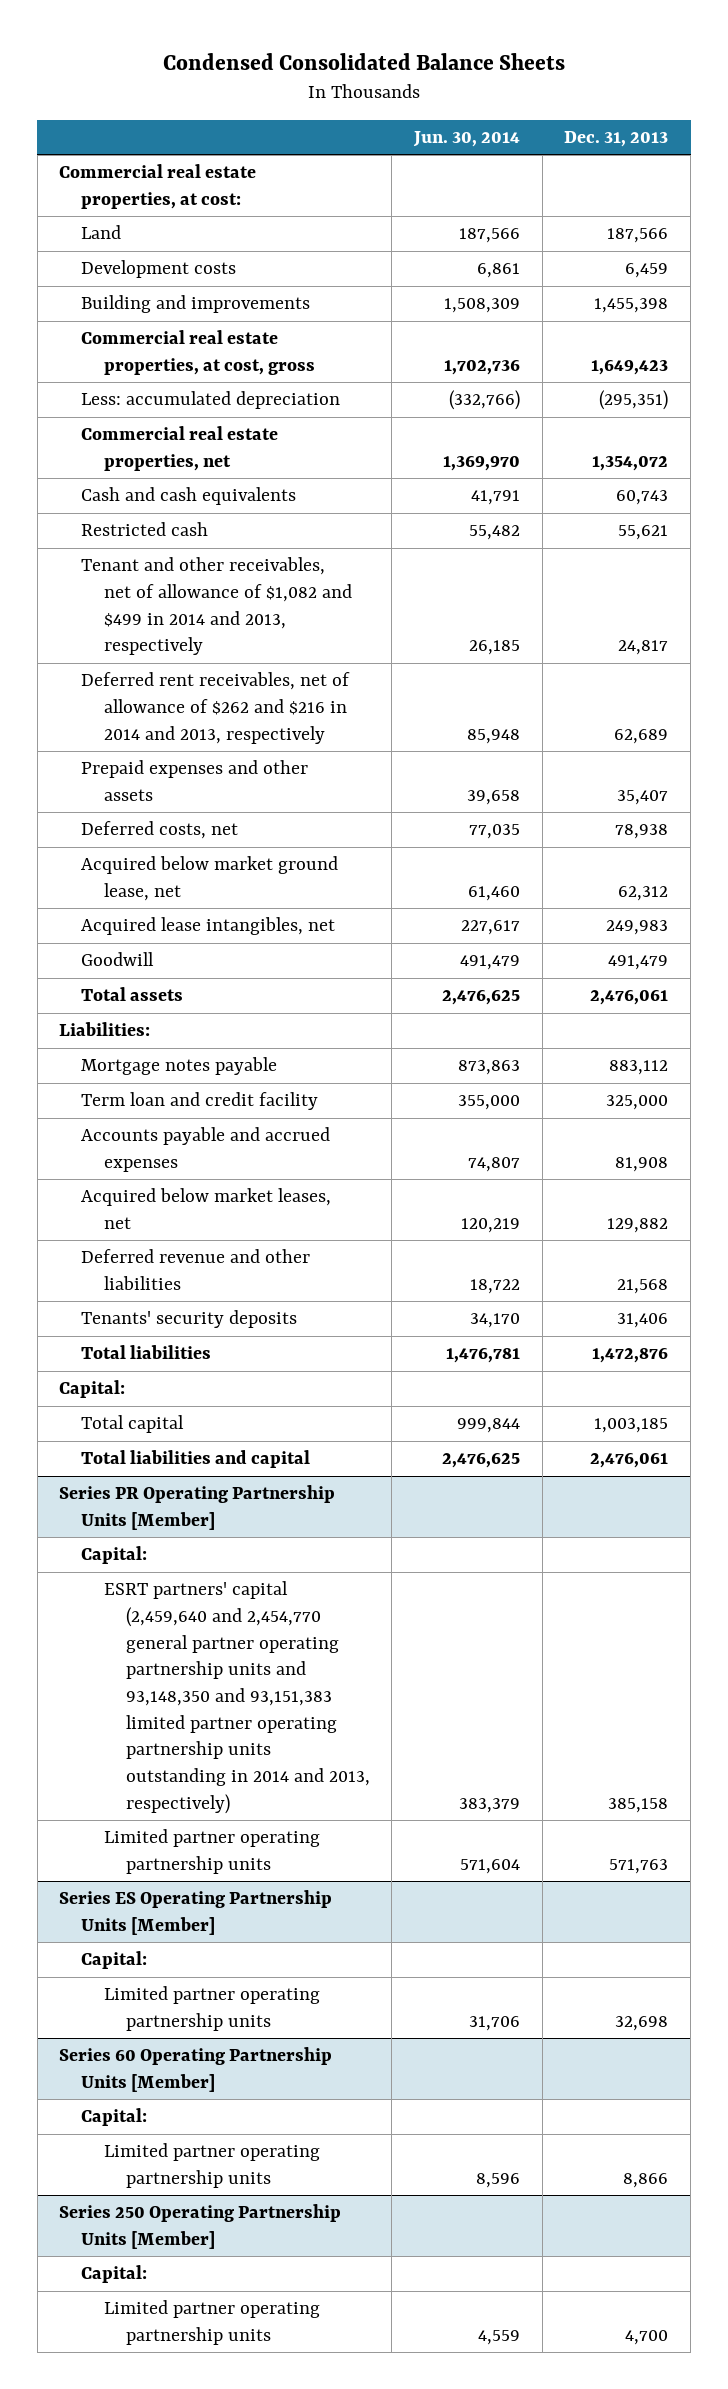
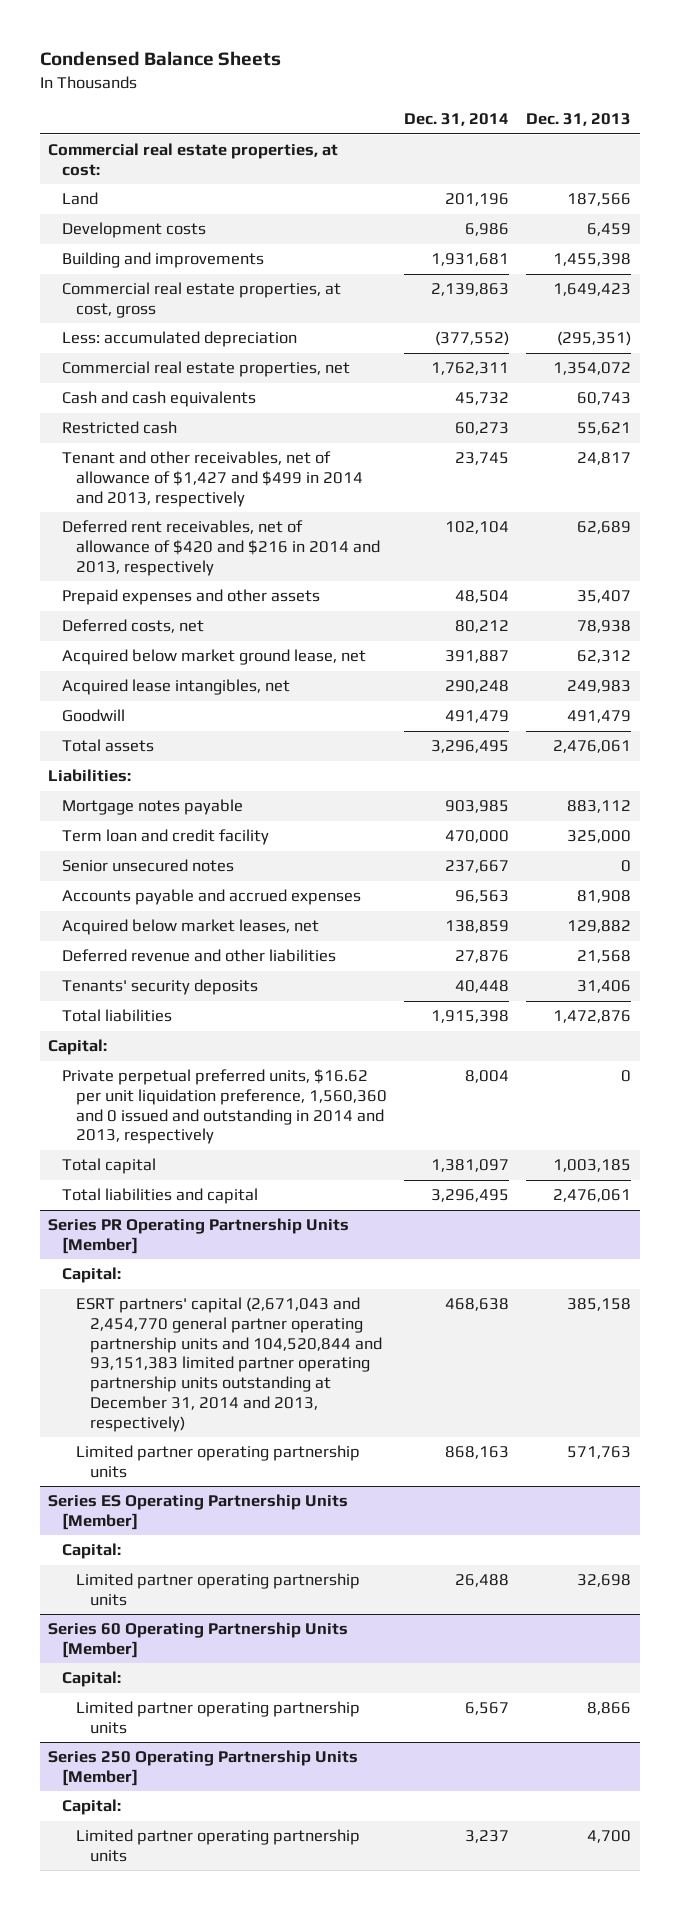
[162,52,565,70] Condensed Consolidated Balance Sheets -> [39,51,281,67] Condensed Balance Sheets
[413,130,521,147] Jun. 30, 2014 -> none
none -> [404,113,510,127] Dec. 31, 2014
[81,557,352,656] Tenant and other receivables, net of allowance of $1,082 and $499 in 2014 and 2013, respectively -> [62,451,364,507] Tenant and other receivables, net of allowance of $1,427 and $499 in 2014 and 2013, respectively
[81,672,351,744] Deferred rent receivables, net of allowance of $262 and $216 in 2014 and 2013, respectively -> [62,520,381,576] Deferred rent receivables, net of allowance of $420 and $216 in 2014 and 2013, respectively
none -> [62,859,235,873] Senior unsecured notes
none -> [62,1069,388,1145] Private perpetual preferred units, $16.62 per unit liquidation preference, 1,560,360 and 0 issued and outstanding in 2014 and 2013, respectively
[103,1581,370,1814] ESRT partners' capital (2,459,640 and 2,454,770 general partner operating partnership units and 93,148,350 and 93,151,383 limited partner operating partnership units outstanding in 2014 and 2013, respectively) -> [76,1297,383,1432] ESRT partners' capital (2,671,043 and 2,454,770 general partner operating partnership units and 104,520,844 and 93,151,383 limited partner operating partnership units outstanding at December 31, 2014 and 2013, respectively)

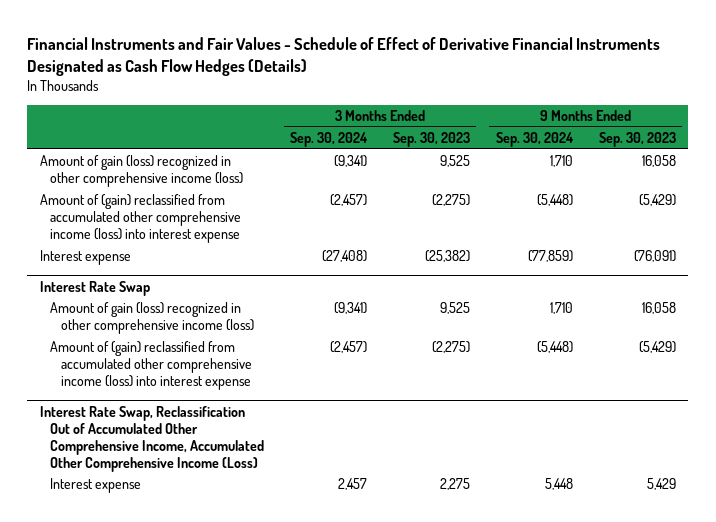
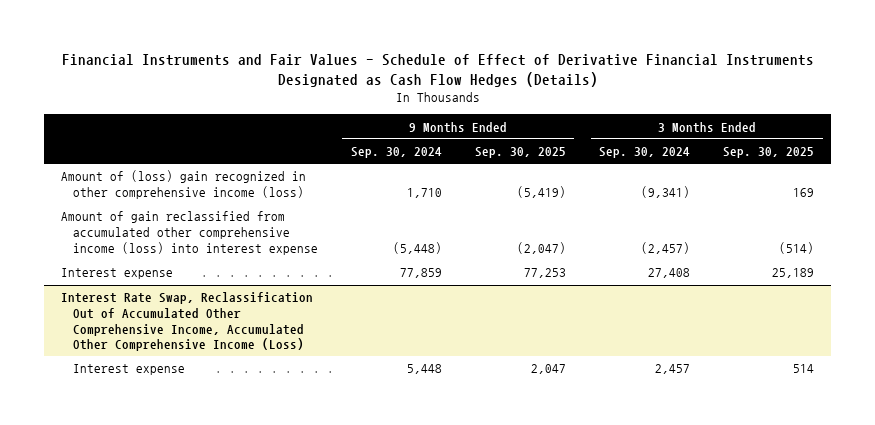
[393,131,471,147] Sep. 30, 2023 -> none
[598,131,676,147] Sep. 30, 2023 -> none
none -> [474,147,566,159] Sep. 30, 2025
none -> [723,147,815,159] Sep. 30, 2025
[40,280,151,296] Interest Rate Swap -> none
[50,302,254,335] Amount of gain (loss) recognized in other comprehensive income (loss) -> none
[50,341,252,391] Amount of (gain) reclassified from accumulated other comprehensive income (loss) into interest expense -> none
[40,155,244,188] Amount of gain (loss) recognized in other comprehensive income (loss) -> [61,170,307,199] Amount of (loss) gain recognized in other comprehensive income (loss)
[40,194,242,244] Amount of (gain) reclassified from accumulated other comprehensive income (loss) into interest expense -> [61,211,318,255] Amount of gain reclassified from accumulated other comprehensive income (loss) into interest expense
[322,250,368,263] (27,408) -> [648,268,691,279] 27,408
[527,250,573,263] (77,859) -> [399,268,442,279] 77,859

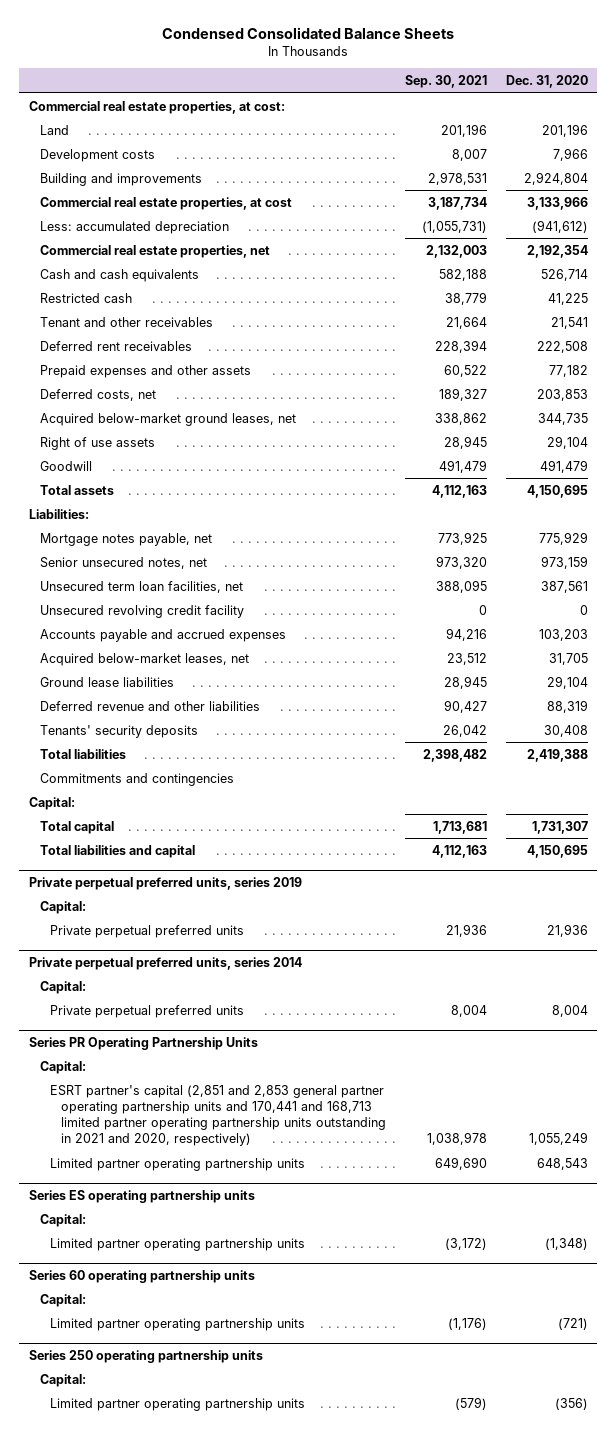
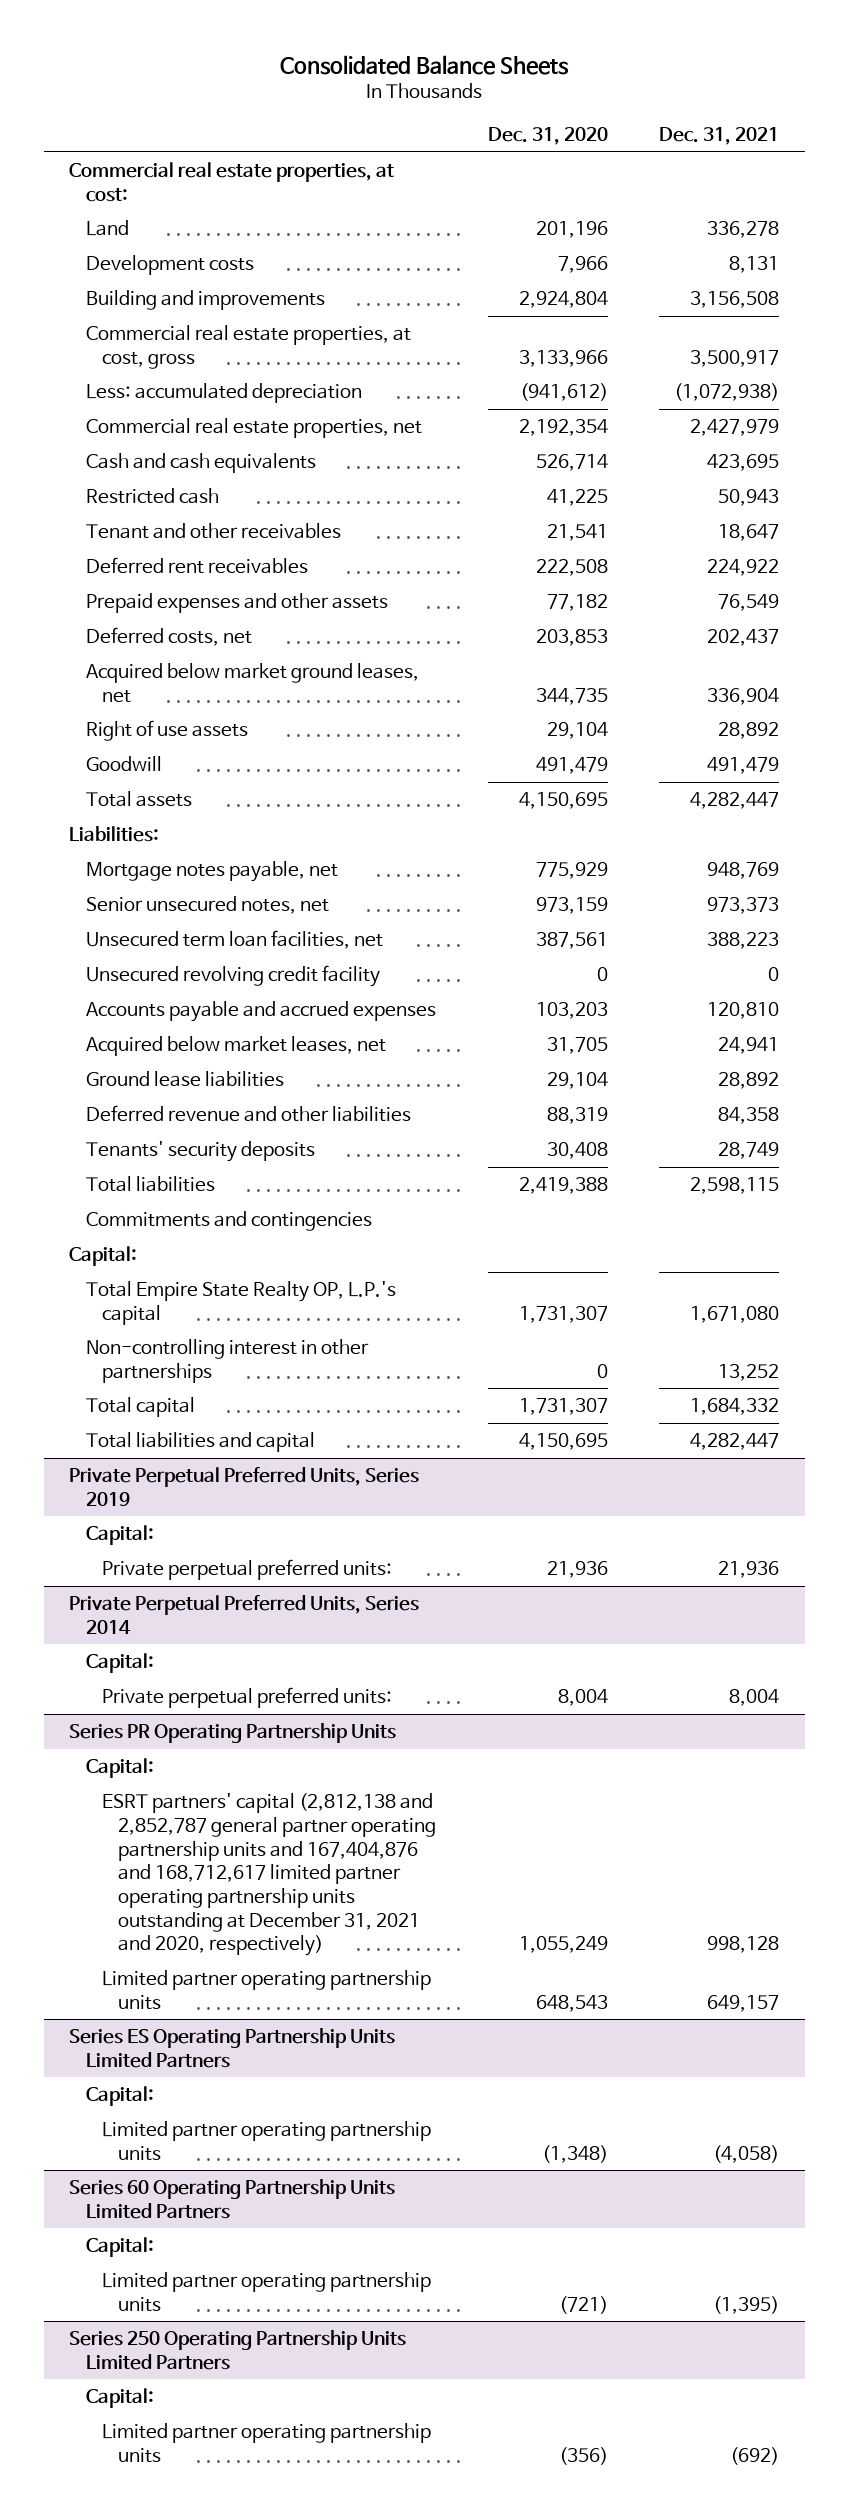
[162,26,455,39] Condensed Consolidated Balance Sheets -> [280,54,570,75] Consolidated Balance Sheets
[405,75,488,89] Sep. 30, 2021 -> none
none -> [659,127,780,146] Dec. 31, 2021
[39,196,292,210] Commercial real estate properties, at cost -> [85,325,411,369] Commercial real estate properties, at cost, gross
[39,412,296,426] Acquired below-market ground leases, net -> [85,663,419,703] Acquired below market ground leases, net
[39,652,249,666] Acquired below-market leases, net -> [85,1036,386,1057] Acquired below market leases, net
none -> [85,1281,396,1325] Total Empire State Realty OP, L.P.'s capital
none -> [85,1339,369,1383] Non-controlling interest in other partnerships
[28,876,302,890] Private perpetual preferred units, series 2019 -> [69,1467,420,1506] Private Perpetual Preferred Units, Series 2019
[50,924,245,938] Private perpetual preferred units -> [101,1559,392,1581] Private perpetual preferred units:
[28,956,302,970] Private perpetual preferred units, series 2014 -> [69,1595,420,1634] Private Perpetual Preferred Units, Series 2014
[50,1004,245,1018] Private perpetual preferred units -> [101,1687,392,1709] Private perpetual preferred units:
[50,1084,387,1147] ESRT partner's capital (2,851 and 2,853 general partner operating partnership units and 170,441 and 168,713 limited partner operating partnership units outstanding in 2021 and 2020, respectively) -> [101,1793,436,1957] ESRT partners' capital (2,812,138 and 2,852,787 general partner operating partnership units and 167,404,876 and 168,712,617 limited partner operating partnership units outstanding at December 31, 2021 and 2020, respectively)
[28,1189,255,1203] Series ES operating partnership units -> [69,2028,396,2068] Series ES Operating Partnership Units Limited Partners
[28,1269,255,1283] Series 60 operating partnership units -> [69,2179,396,2219] Series 60 Operating Partnership Units Limited Partners
[28,1349,263,1363] Series 250 operating partnership units -> [69,2330,407,2370] Series 250 Operating Partnership Units Limited Partners

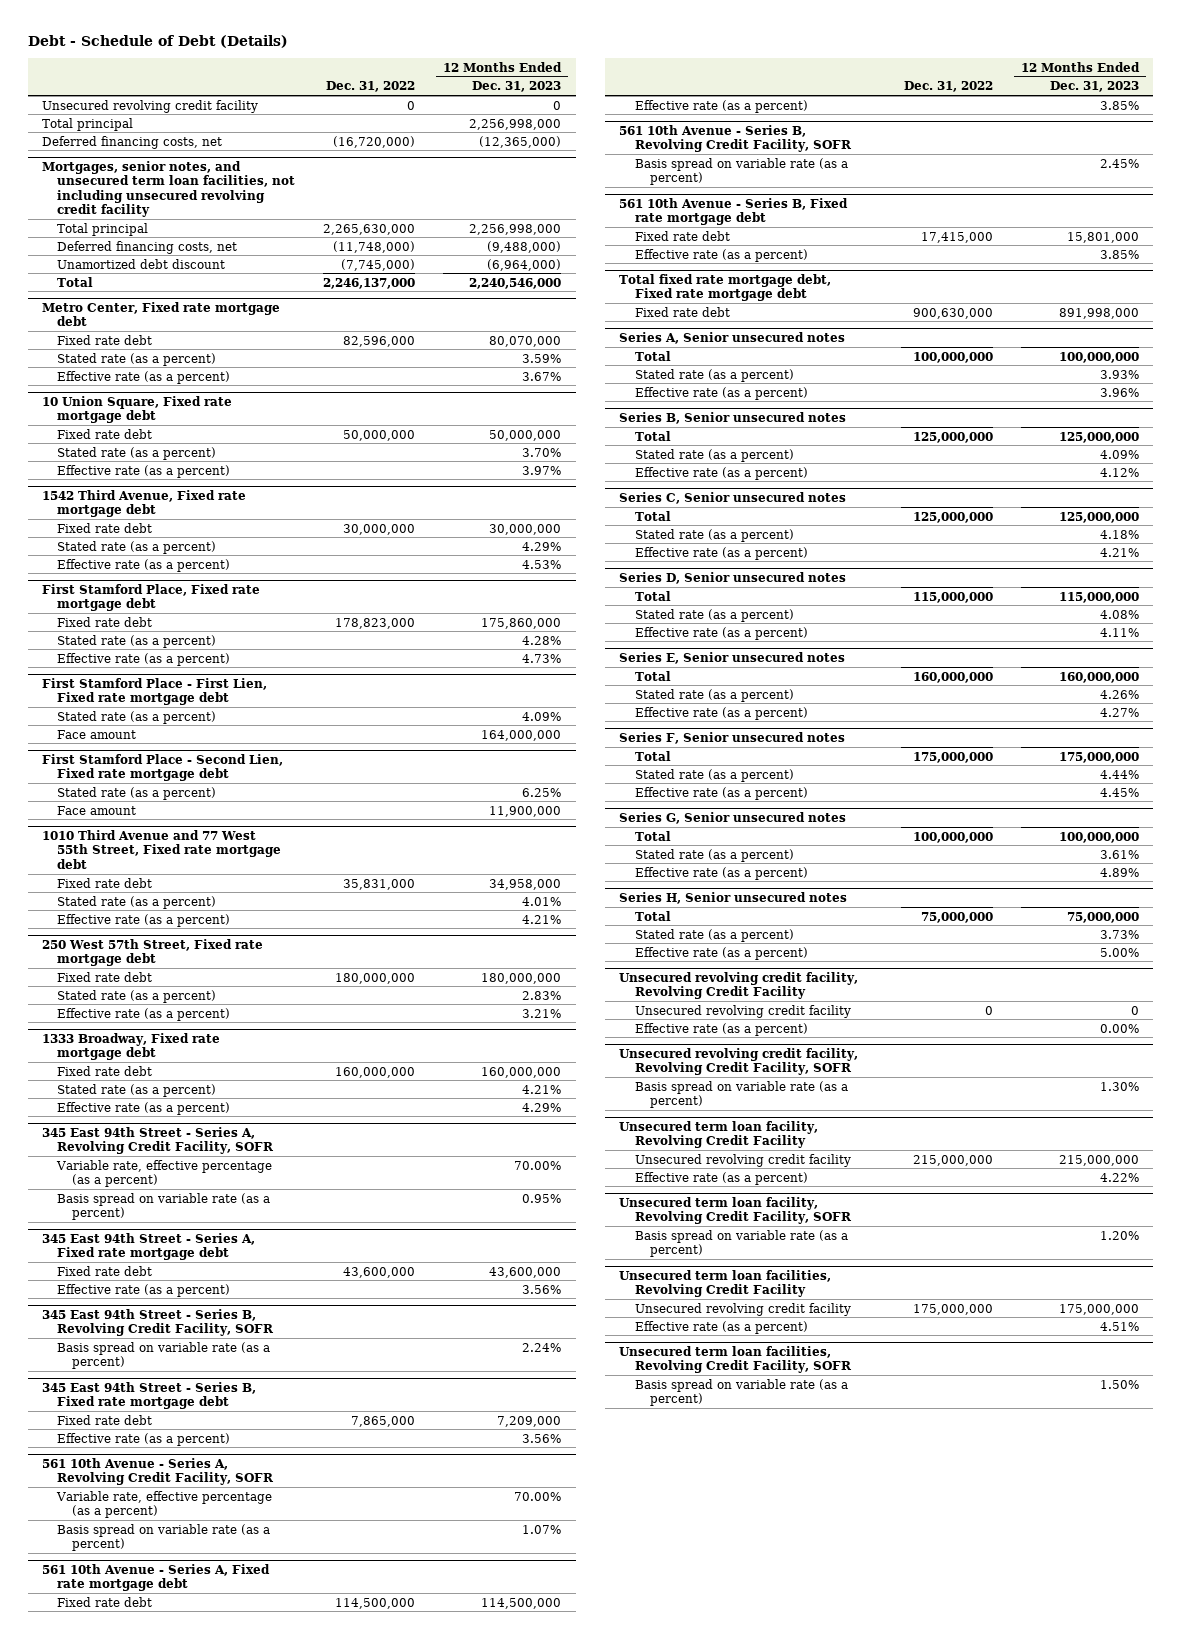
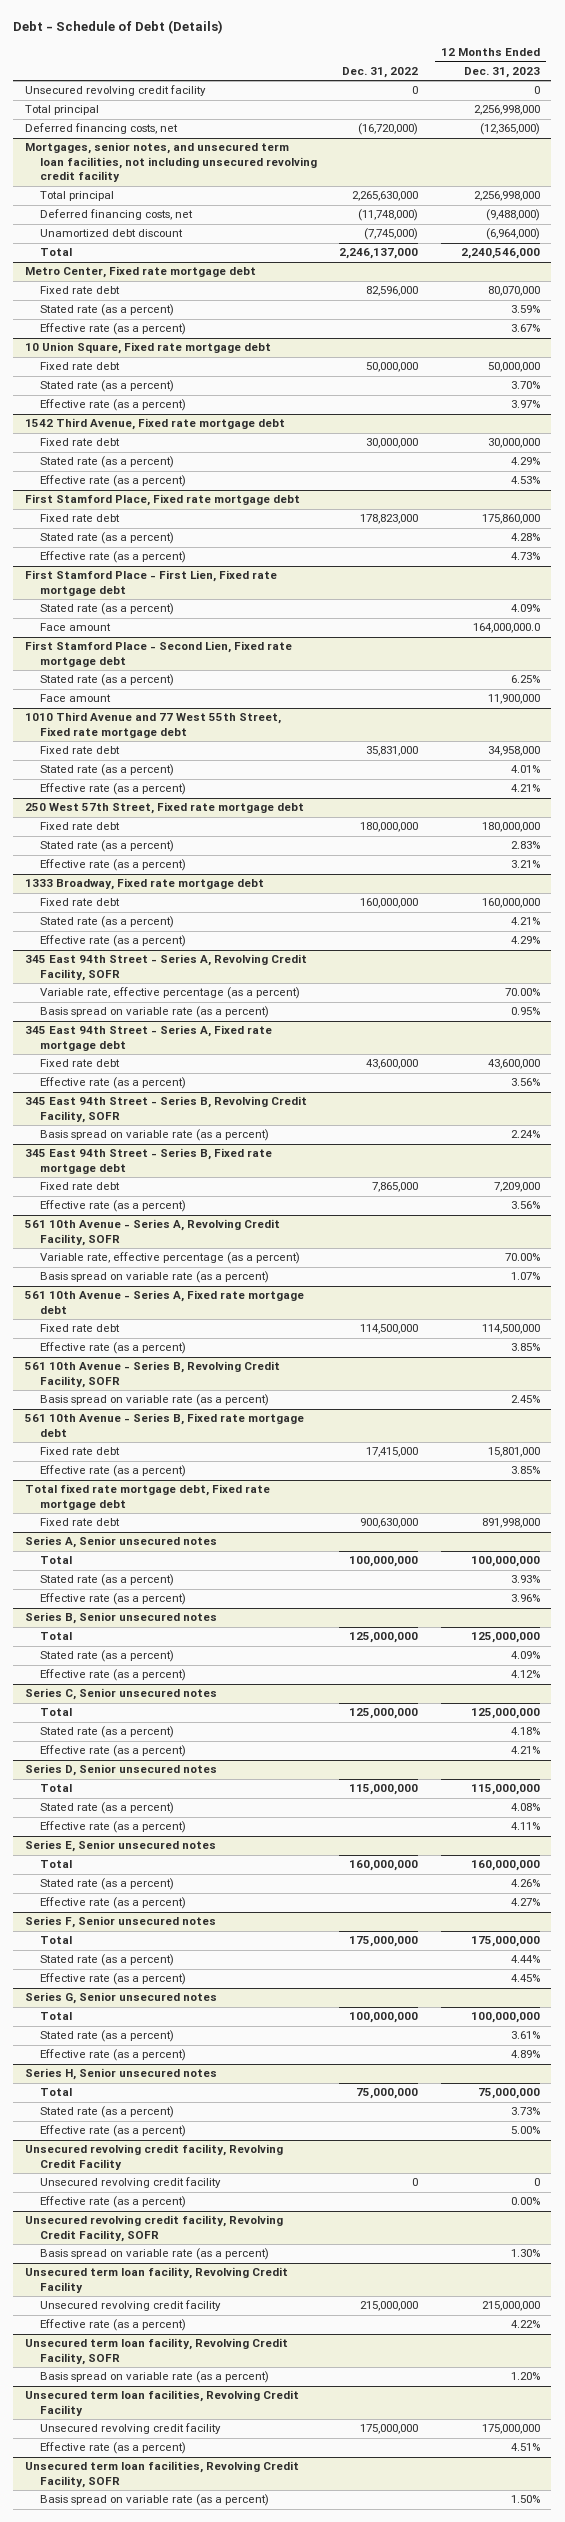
[481,729,562,741] 164,000,000 -> [473,623,541,634] 164,000,000.0

